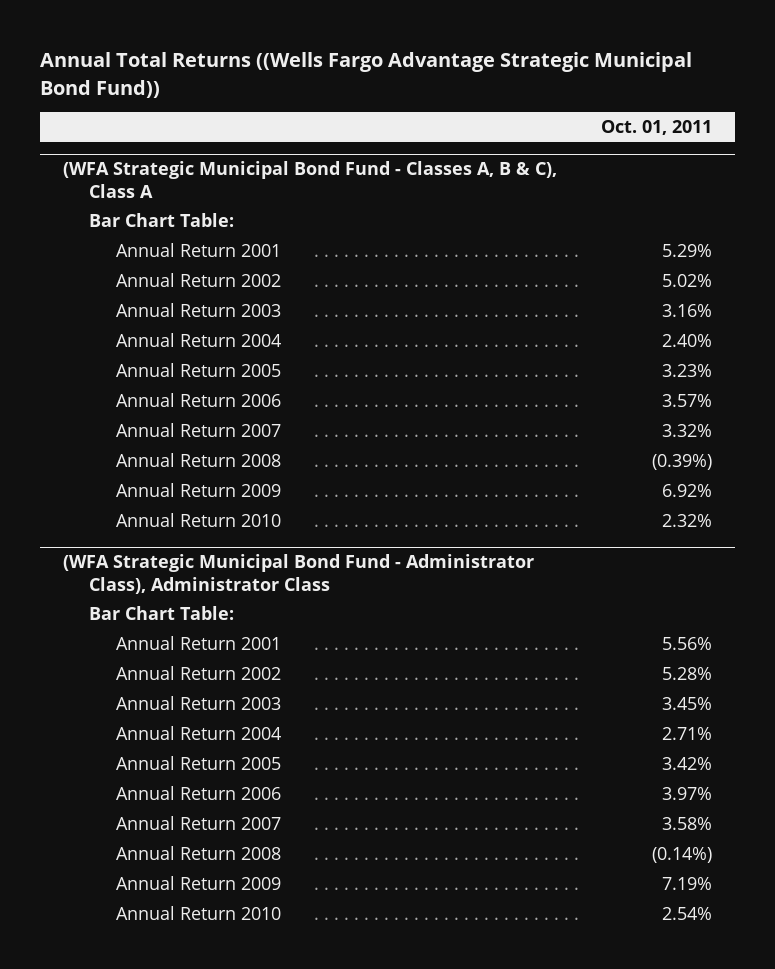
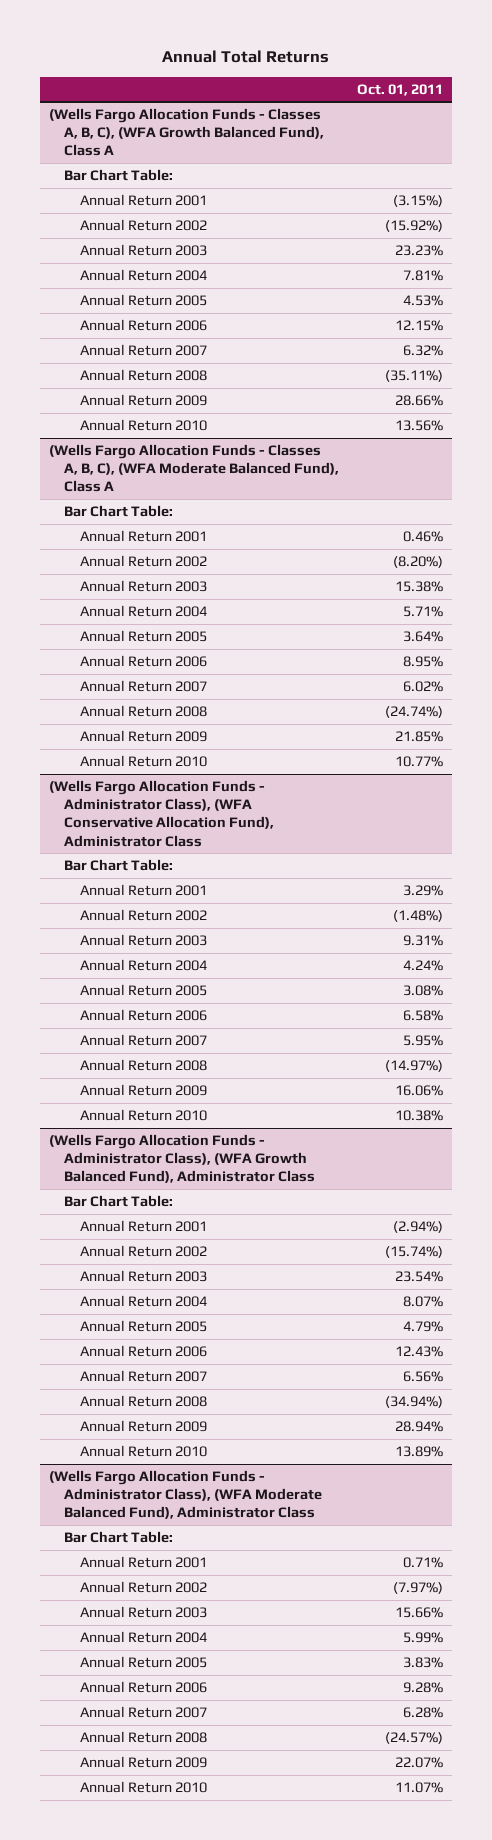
[40,52,693,98] Annual Total Returns ((Wells Fargo Advantage Strategic Municipal Bond Fund)) -> [162,50,330,64] Annual Total Returns
[62,161,557,198] (WFA Strategic Municipal Bond Fund - Classes A, B & C), Class A -> none
none -> [48,108,325,157] (Wells Fargo Allocation Funds - Classes A, B, C), (WFA Growth Balanced Fund), Class A
[62,554,534,594] (WFA Strategic Municipal Bond Fund - Administrator Class), Administrator Class -> none
[662,244,713,258] 5.29% -> [393,195,444,208] (3.15%)
[662,274,713,288] 5.02% -> [385,220,444,233] (15.92%)
[662,304,713,318] 3.16% -> [395,245,444,257] 23.23%
[662,334,713,348] 2.40% -> [403,270,444,282] 7.81%
[662,364,713,378] 3.23% -> [403,295,444,307] 4.53%
[662,394,713,408] 3.57% -> [395,320,444,332] 12.15%
[662,424,713,438] 3.32% -> [403,345,444,357] 6.32%
[652,454,713,471] (0.39%) -> [385,370,444,383] (35.11%)
[662,484,713,498] 6.92% -> [395,395,444,407] 28.66%
[662,514,713,528] 2.32% -> [395,420,444,432] 13.56%
none -> [48,444,340,493] (Wells Fargo Allocation Funds - Classes A, B, C), (WFA Moderate Balanced Fund), Class A
[662,637,713,651] 5.56% -> [403,531,444,543] 0.46%
[662,667,713,681] 5.28% -> [393,556,444,569] (8.20%)
[662,697,713,711] 3.45% -> [395,581,444,593] 15.38%
[662,727,713,741] 2.71% -> [403,606,444,618] 5.71%
[662,757,713,771] 3.42% -> [403,631,444,643] 3.64%
[662,787,713,801] 3.97% -> [403,656,444,668] 8.95%
[662,817,713,831] 3.58% -> [403,681,444,693] 6.02%
[652,847,713,864] (0.14%) -> [385,706,444,719] (24.74%)
[662,877,713,891] 7.19% -> [395,731,444,743] 21.85%
[662,907,713,921] 2.54% -> [395,756,444,768] 10.77%
none -> [48,780,275,847] (Wells Fargo Allocation Funds - Administrator Class), (WFA Conservative Allocation Fund), Administrator Class
none -> [64,859,174,872] Bar Chart Table:
none -> [79,884,207,897] Annual Return 2001
none -> [79,909,207,922] Annual Return 2002
none -> [79,934,207,947] Annual Return 2003
none -> [79,959,207,972] Annual Return 2004
none -> [79,984,207,997] Annual Return 2005
none -> [79,1009,207,1022] Annual Return 2006
none -> [79,1034,207,1047] Annual Return 2007
none -> [79,1059,207,1072] Annual Return 2008
none -> [79,1084,207,1097] Annual Return 2009
none -> [79,1109,207,1122] Annual Return 2010
none -> [48,1134,316,1184] (Wells Fargo Allocation Funds - Administrator Class), (WFA Growth Balanced Fund), Administrator Class
none -> [64,1195,174,1208] Bar Chart Table:
none -> [79,1220,207,1233] Annual Return 2001
none -> [79,1245,207,1258] Annual Return 2002
none -> [79,1270,207,1283] Annual Return 2003
none -> [79,1295,207,1308] Annual Return 2004
none -> [79,1320,207,1333] Annual Return 2005
none -> [79,1345,207,1358] Annual Return 2006
none -> [79,1370,207,1383] Annual Return 2007
none -> [79,1395,207,1408] Annual Return 2008
none -> [79,1420,207,1433] Annual Return 2009
none -> [79,1445,207,1458] Annual Return 2010
none -> [48,1470,323,1520] (Wells Fargo Allocation Funds - Administrator Class), (WFA Moderate Balanced Fund), Administrator Class
none -> [64,1531,174,1544] Bar Chart Table:
none -> [79,1556,207,1569] Annual Return 2001
none -> [79,1581,207,1594] Annual Return 2002
none -> [79,1606,207,1619] Annual Return 2003
none -> [79,1631,207,1644] Annual Return 2004
none -> [79,1656,207,1669] Annual Return 2005
none -> [79,1681,207,1694] Annual Return 2006
none -> [79,1706,207,1719] Annual Return 2007
none -> [79,1731,207,1744] Annual Return 2008
none -> [79,1756,207,1769] Annual Return 2009
none -> [79,1781,207,1794] Annual Return 2010

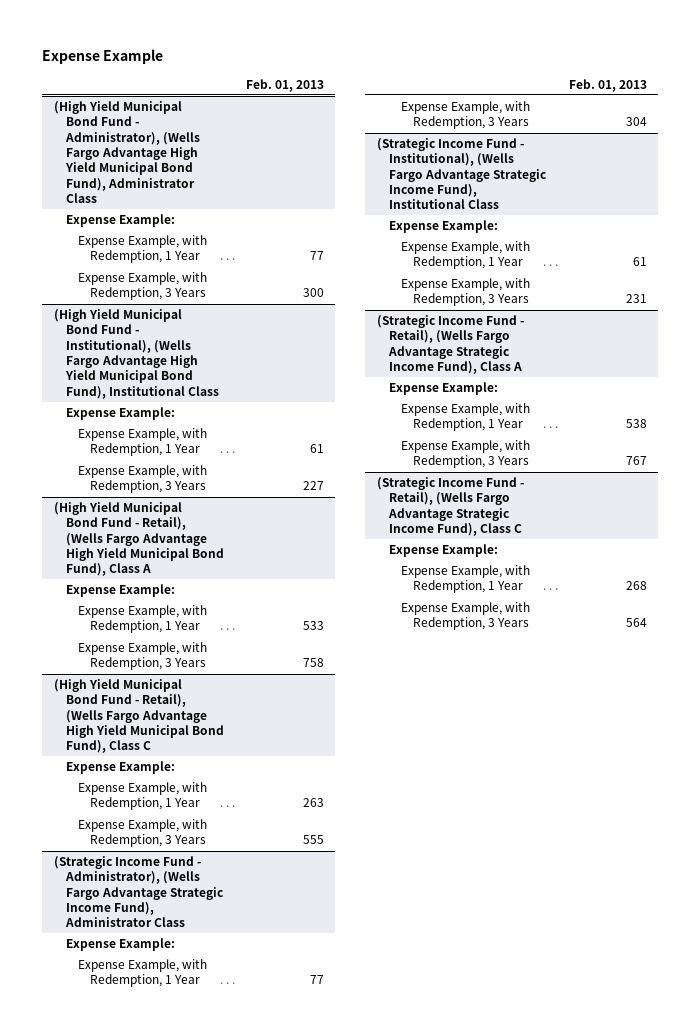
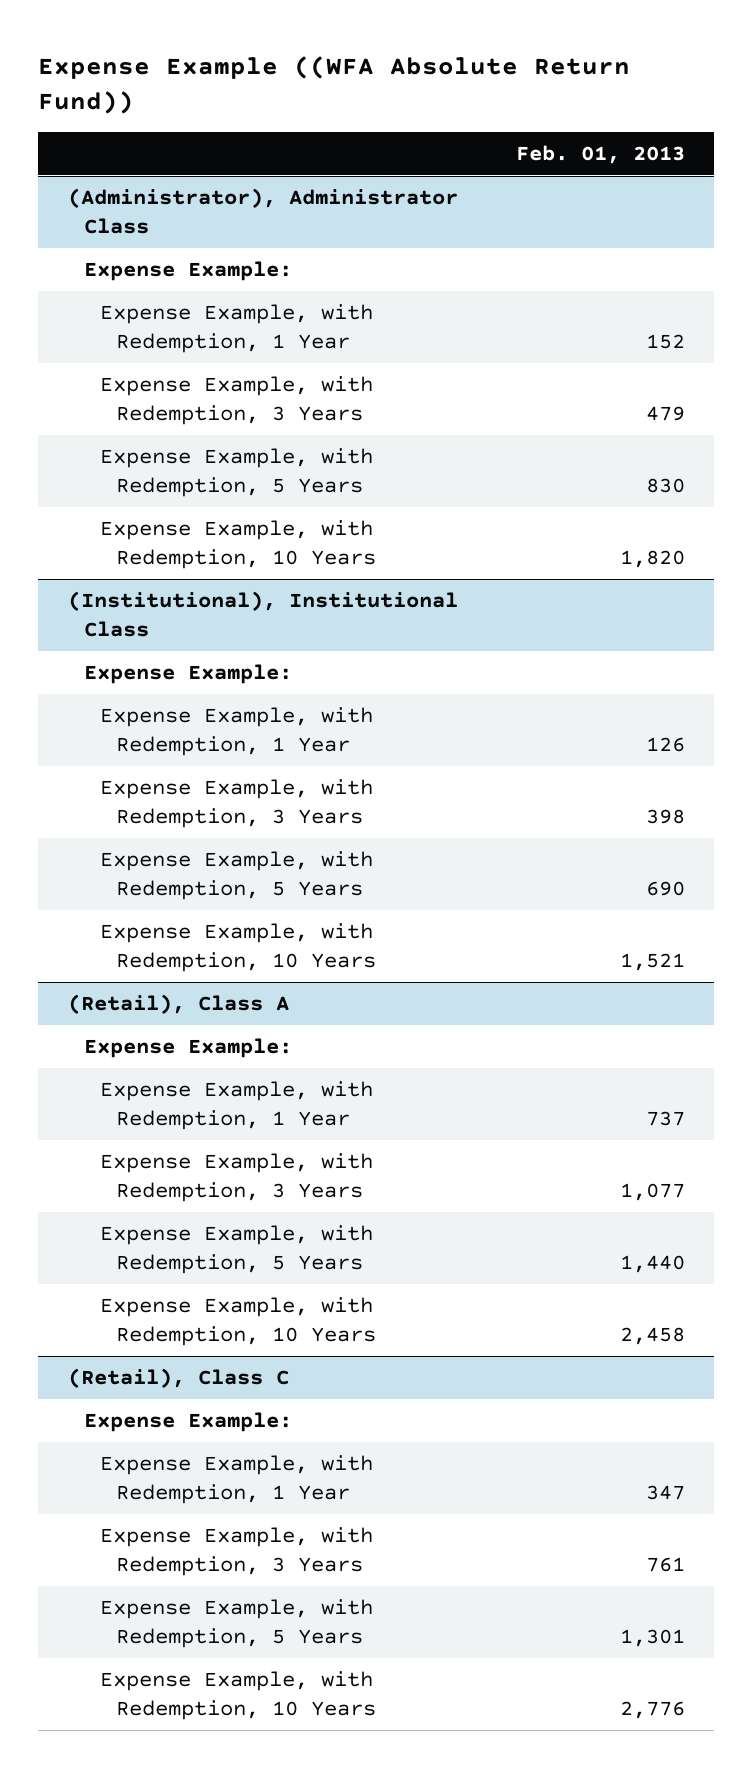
[42,49,164,65] Expense Example -> [38,55,631,114] Expense Example ((WFA Absolute Return Fund))
[53,101,200,203] (High Yield Municipal Bond Fund - Administrator), (Wells Fargo Advantage High Yield Municipal Bond Fund), Administrator Class -> none
[65,214,175,228] Expense Example: -> none
[77,235,207,264] Expense Example, with Redemption, 1 Year -> none
[77,272,207,301] Expense Example, with Redemption, 3 Years -> none
[53,309,219,399] (High Yield Municipal Bond Fund - Institutional), (Wells Fargo Advantage High Yield Municipal Bond Fund), Institutional Class -> none
[65,407,175,421] Expense Example: -> none
[77,428,207,457] Expense Example, with Redemption, 1 Year -> none
[77,465,207,494] Expense Example, with Redemption, 3 Years -> none
[53,502,224,577] (High Yield Municipal Bond Fund - Retail), (Wells Fargo Advantage High Yield Municipal Bond Fund), Class A -> none
[65,584,175,598] Expense Example: -> none
[77,605,207,634] Expense Example, with Redemption, 1 Year -> none
[77,642,207,671] Expense Example, with Redemption, 3 Years -> none
[53,679,224,754] (High Yield Municipal Bond Fund - Retail), (Wells Fargo Advantage High Yield Municipal Bond Fund), Class C -> none
[65,761,175,775] Expense Example: -> none
[77,782,207,811] Expense Example, with Redemption, 1 Year -> none
[77,819,207,848] Expense Example, with Redemption, 3 Years -> none
[53,856,223,928] (Strategic Income Fund - Administrator), (Wells Fargo Advantage Strategic Income Fund), Administrator Class -> none
none -> [67,188,458,235] (Administrator), Administrator Class
[376,138,546,210] (Strategic Income Fund - Institutional), (Wells Fargo Advantage Strategic Income Fund), Institutional Class -> none
[309,975,324,985] 77 -> [646,334,686,350] 152
[625,117,647,127] 304 -> [646,406,686,422] 479
none -> [99,448,373,498] Expense Example, with Redemption, 5 Years
none -> [99,520,376,570] Expense Example, with Redemption, 10 Years
none -> [67,591,458,638] (Institutional), Institutional Class
[376,315,524,374] (Strategic Income Fund - Retail), (Wells Fargo Advantage Strategic Income Fund), Class A -> none
[632,257,647,267] 61 -> [646,737,686,753] 126
[625,294,647,304] 231 -> [646,809,686,825] 398
none -> [99,851,373,901] Expense Example, with Redemption, 5 Years
none -> [99,923,376,973] Expense Example, with Redemption, 10 Years
none -> [67,994,289,1015] (Retail), Class A
[376,477,524,536] (Strategic Income Fund - Retail), (Wells Fargo Advantage Strategic Income Fund), Class C -> none
[625,419,647,429] 538 -> [646,1111,686,1127] 737
[625,456,647,466] 767 -> [620,1183,686,1202] 1,077
none -> [99,1225,373,1275] Expense Example, with Redemption, 5 Years
none -> [99,1297,376,1347] Expense Example, with Redemption, 10 Years
none -> [67,1368,289,1389] (Retail), Class C
[625,581,647,591] 268 -> [646,1485,686,1501] 347
[625,618,647,628] 564 -> [646,1557,686,1573] 761
none -> [99,1599,373,1649] Expense Example, with Redemption, 5 Years
none -> [99,1671,376,1721] Expense Example, with Redemption, 10 Years

